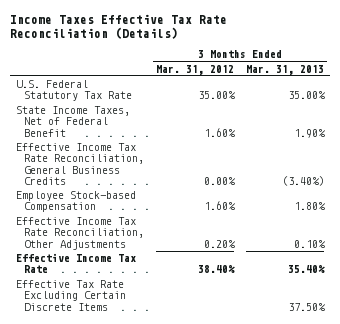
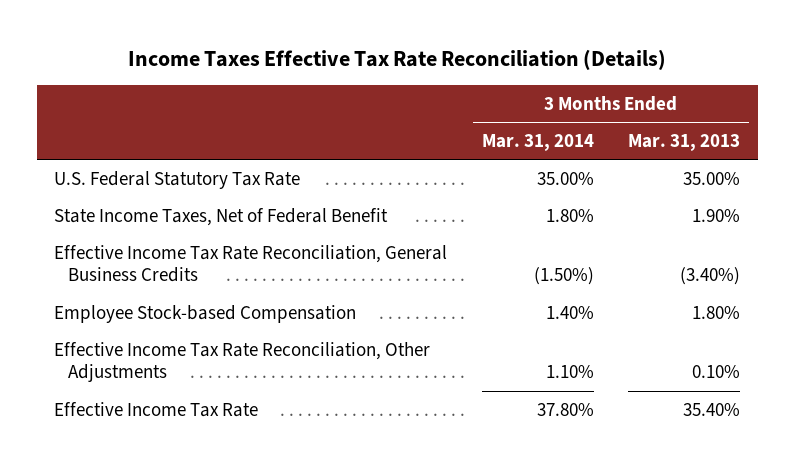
[155,64,234,75] Mar. 31, 2012 -> none
none -> [481,133,594,151] Mar. 31, 2014
[16,280,126,311] Effective Tax Rate Excluding Certain Discrete Items -> none

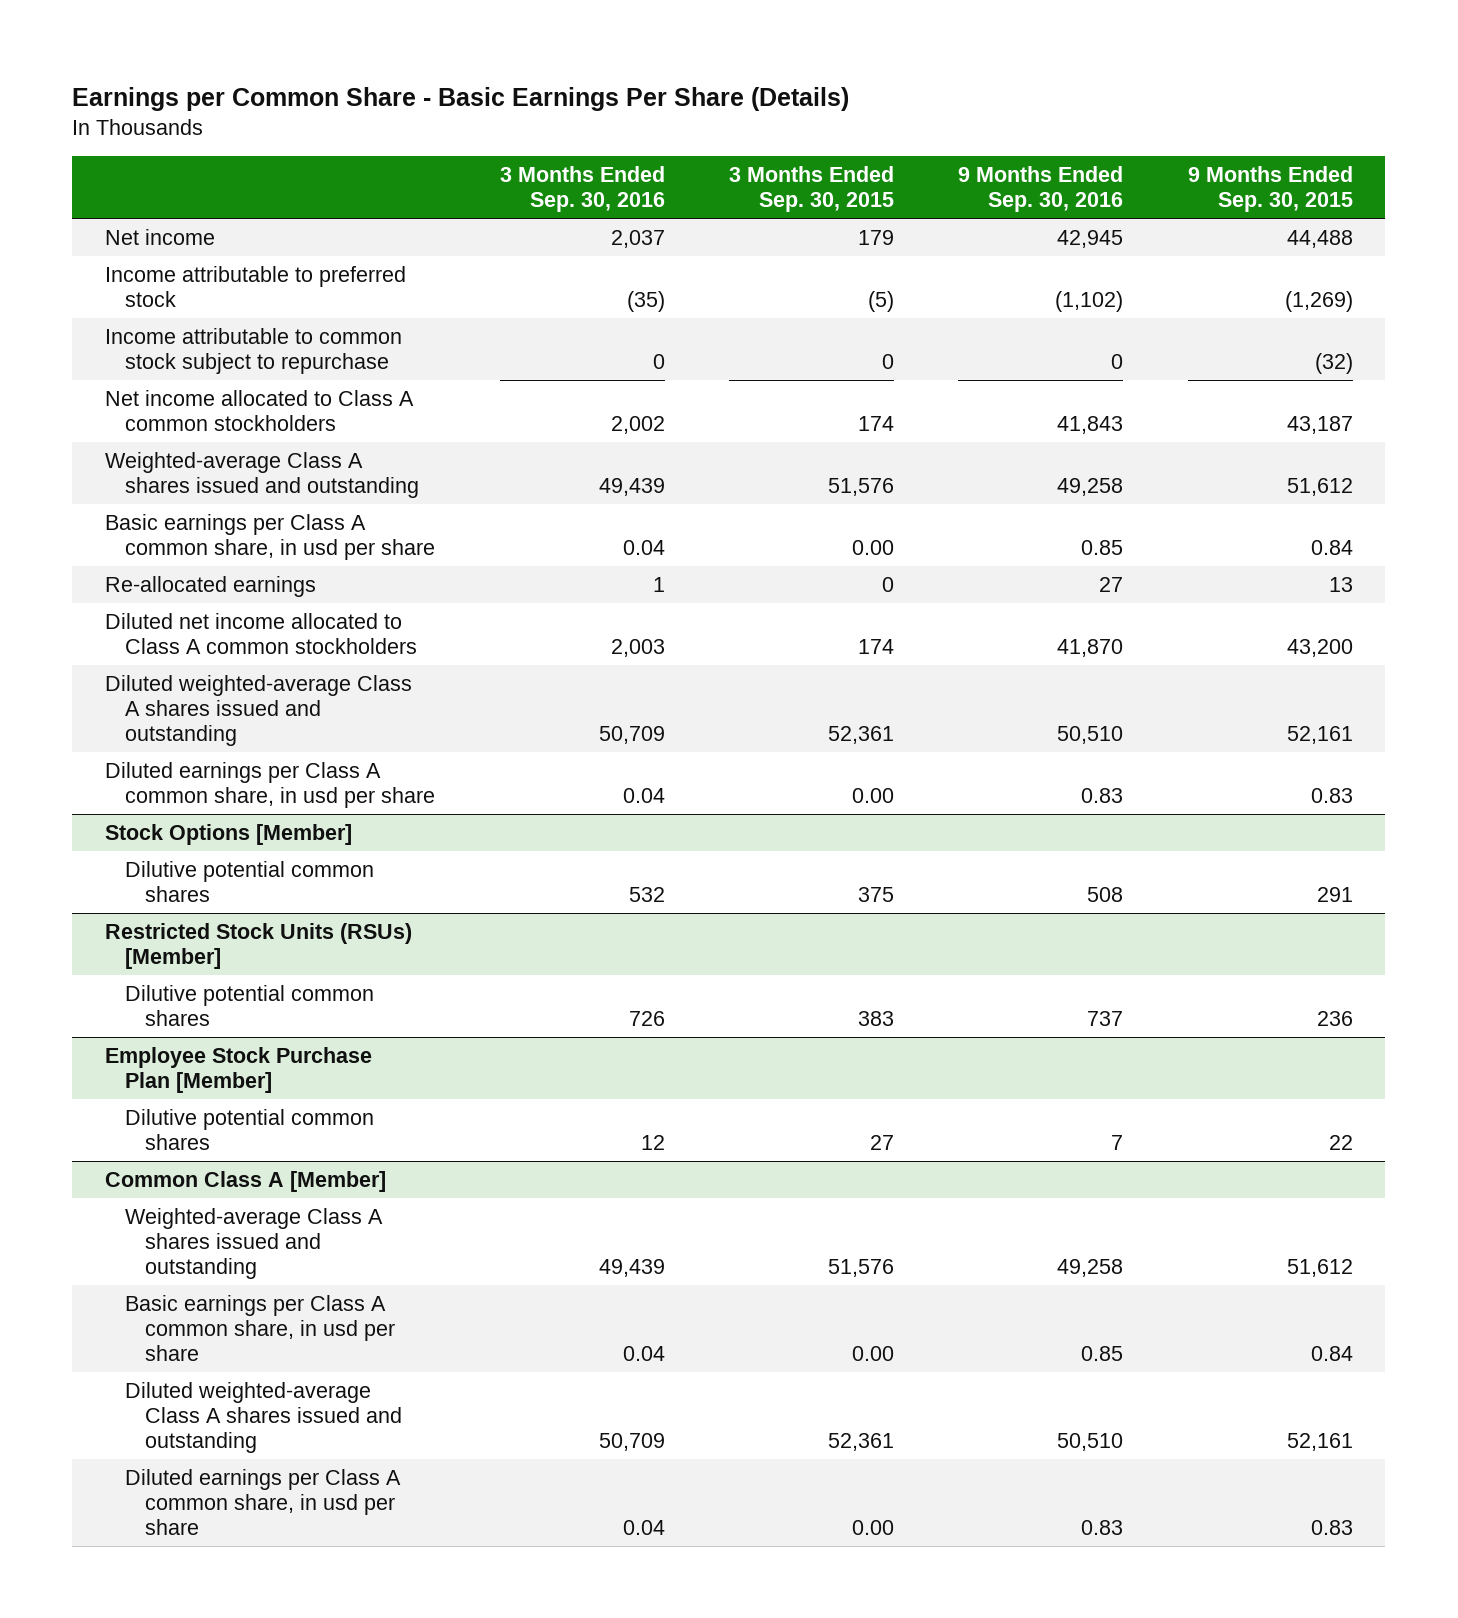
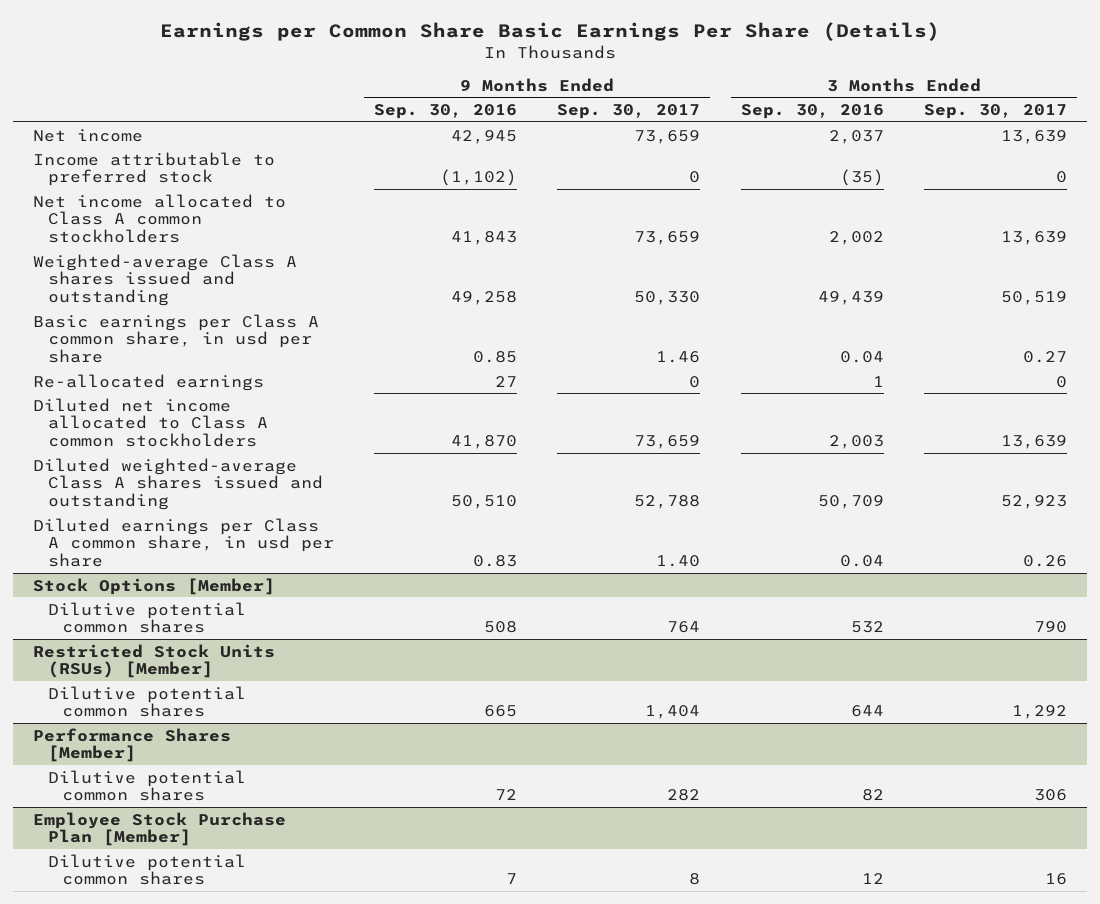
[72,86,850,111] Earnings per Common Share - Basic Earnings Per Share (Details) -> [160,21,941,41] Earnings per Common Share Basic Earnings Per Share (Details)
[729,166,895,213] 3 Months Ended Sep. 30, 2015 -> none
[1187,166,1353,213] 9 Months Ended Sep. 30, 2015 -> none
none -> [557,104,701,120] Sep. 30, 2017
none -> [924,104,1068,120] Sep. 30, 2017
[104,327,402,374] Income attributable to common stock subject to repurchase -> none
[628,1010,665,1026] 726 -> [850,705,884,718] 644
[1087,1010,1124,1026] 737 -> [484,705,518,718] 665
none -> [32,727,231,763] Performance Shares [Member]
none -> [47,769,246,802] Dilutive potential common shares
[104,1170,386,1192] Common Class A [Member] -> none
[125,1207,384,1279] Weighted-average Class A shares issued and outstanding -> none
[125,1294,396,1361] Basic earnings per Class A common share, in usd per share -> none
[125,1381,403,1453] Diluted weighted-average Class A shares issued and outstanding -> none
[125,1468,402,1535] Diluted earnings per Class A common share, in usd per share -> none

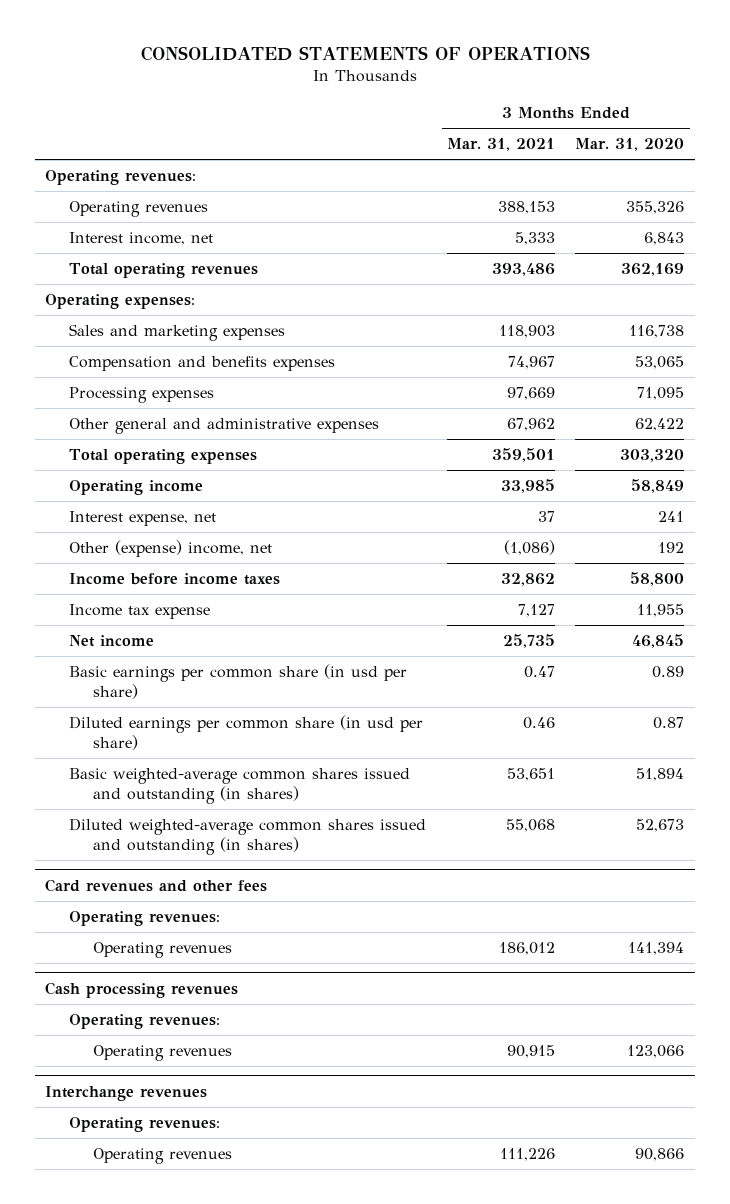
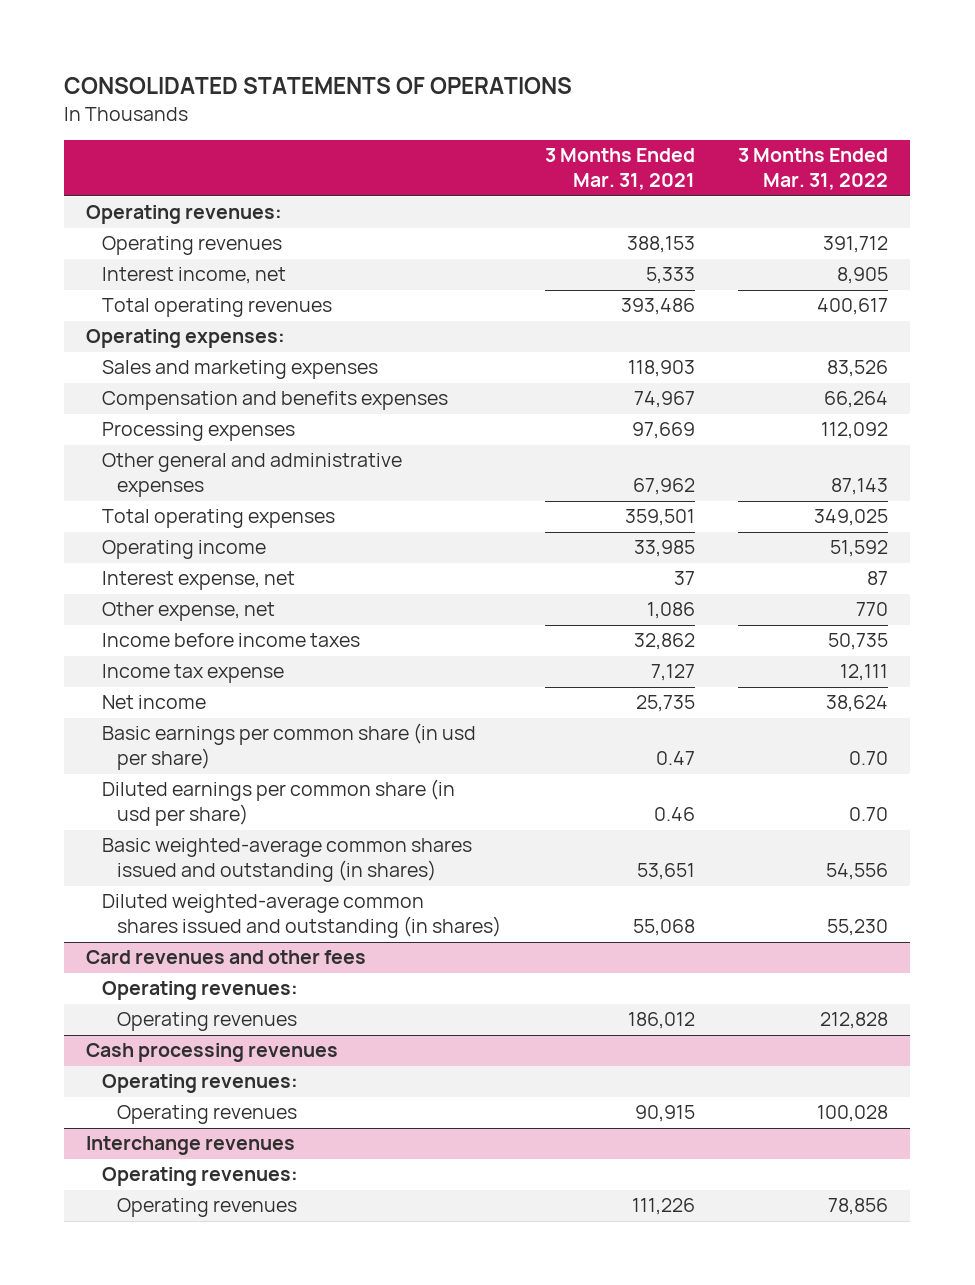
[575,138,685,152] Mar. 31, 2020 -> none
none -> [738,148,889,191] 3 Months Ended Mar. 31, 2022
[69,540,273,558] Other (expense) income, net -> [101,602,275,622] Other expense, net
[503,540,555,556] (1,086) -> [646,602,695,620] 1,086

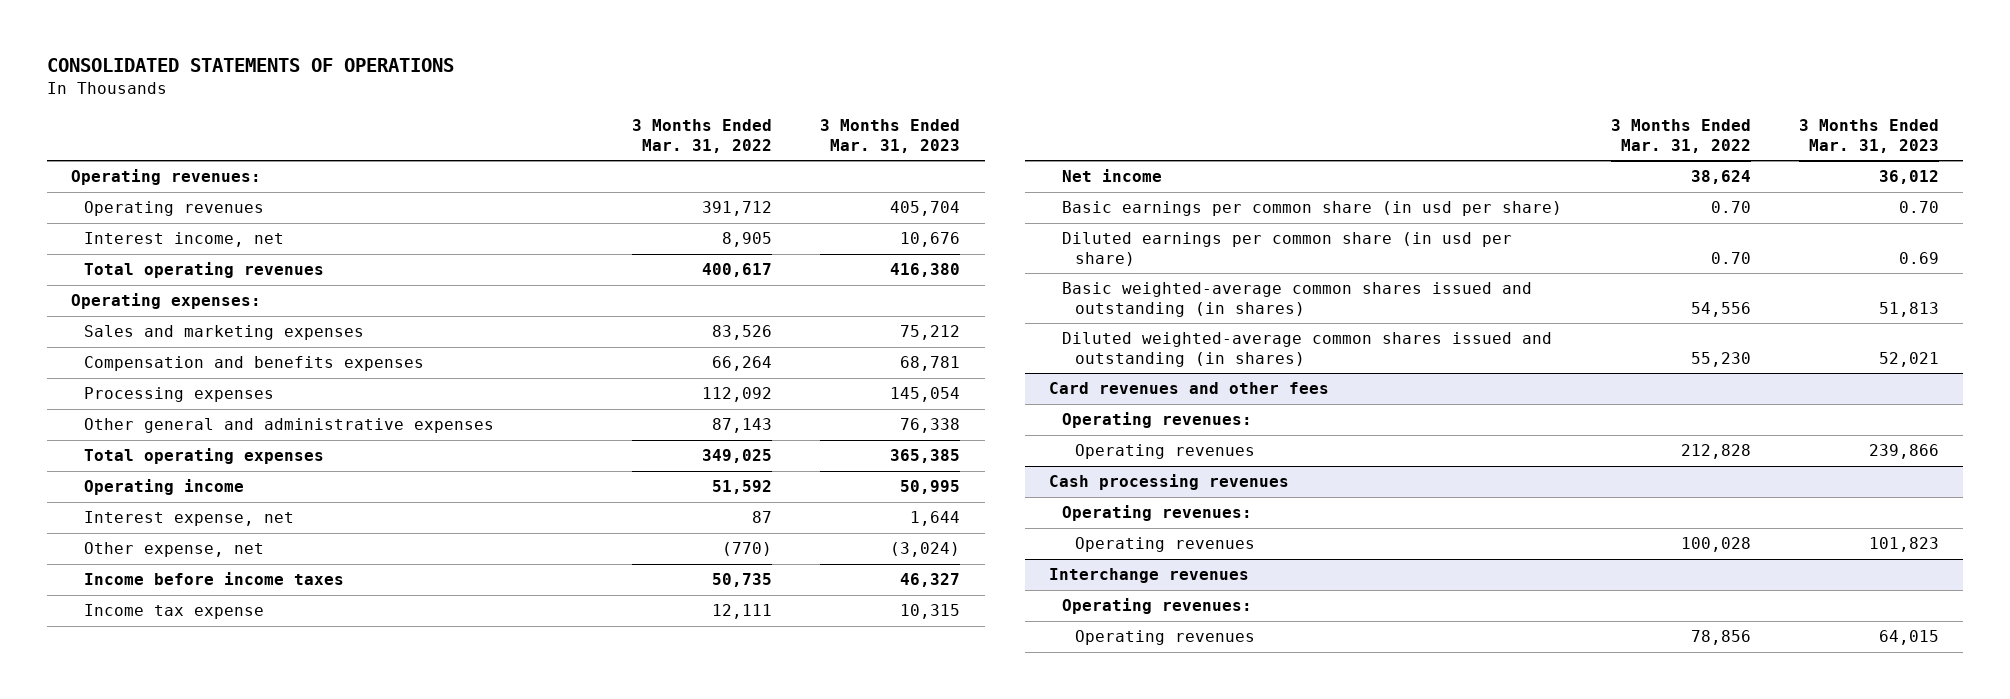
[544,148,695,191] 3 Months Ended Mar. 31, 2021 -> none
none -> [820,119,961,153] 3 Months Ended Mar. 31, 2023
[856,602,889,617] 770 -> [721,542,772,557] (770)

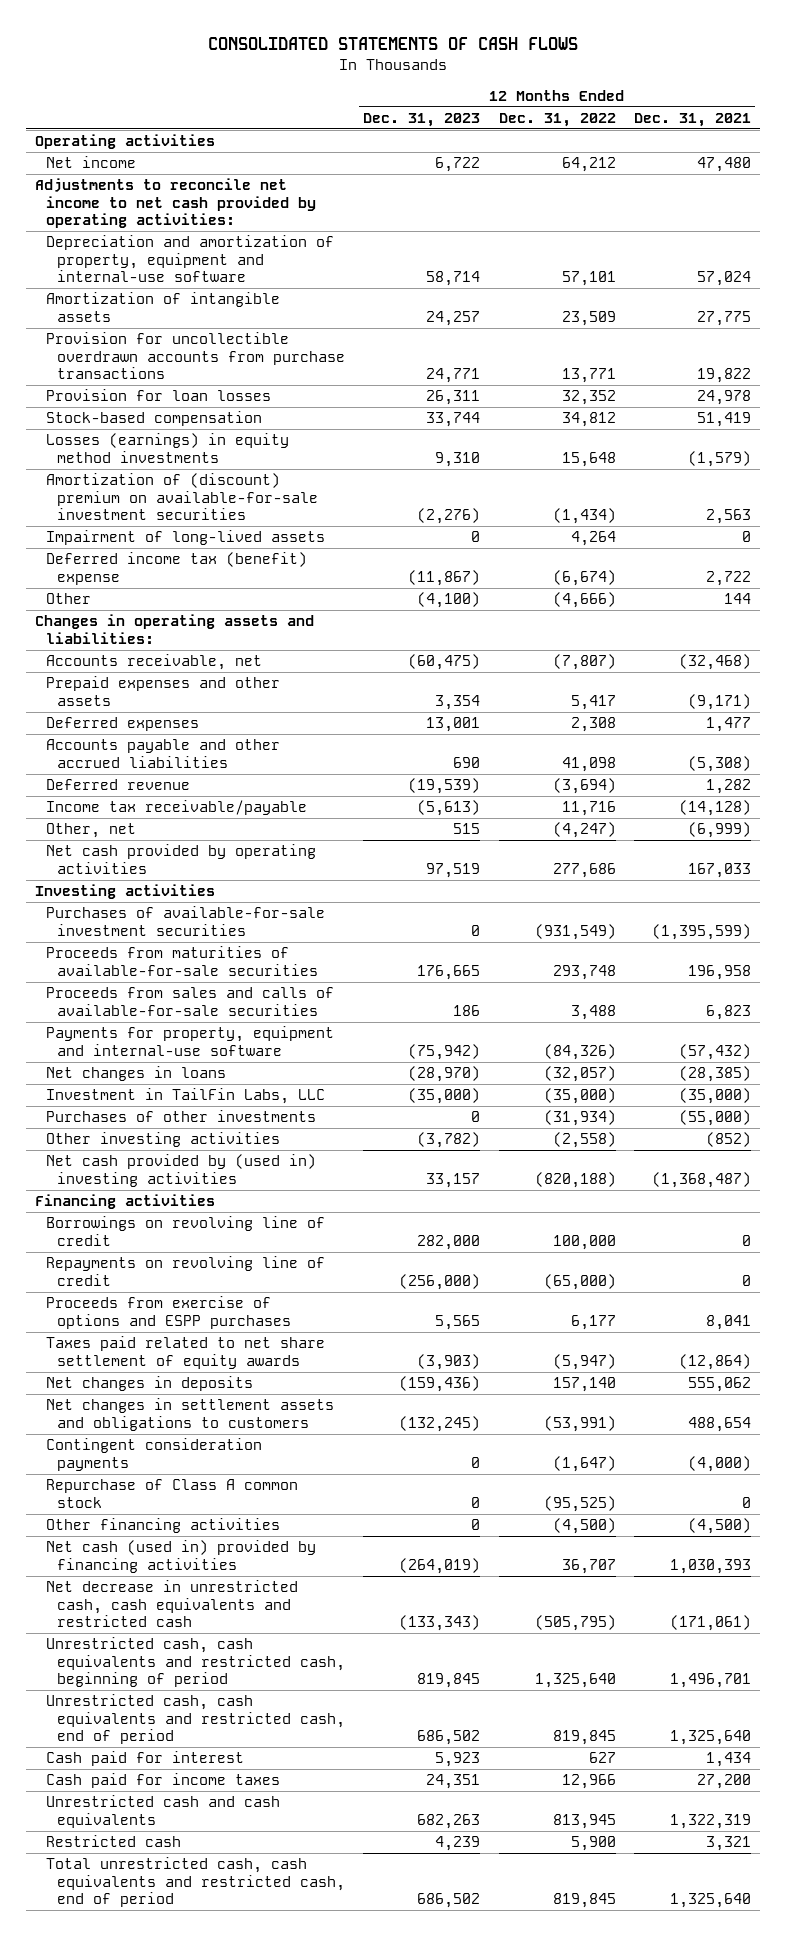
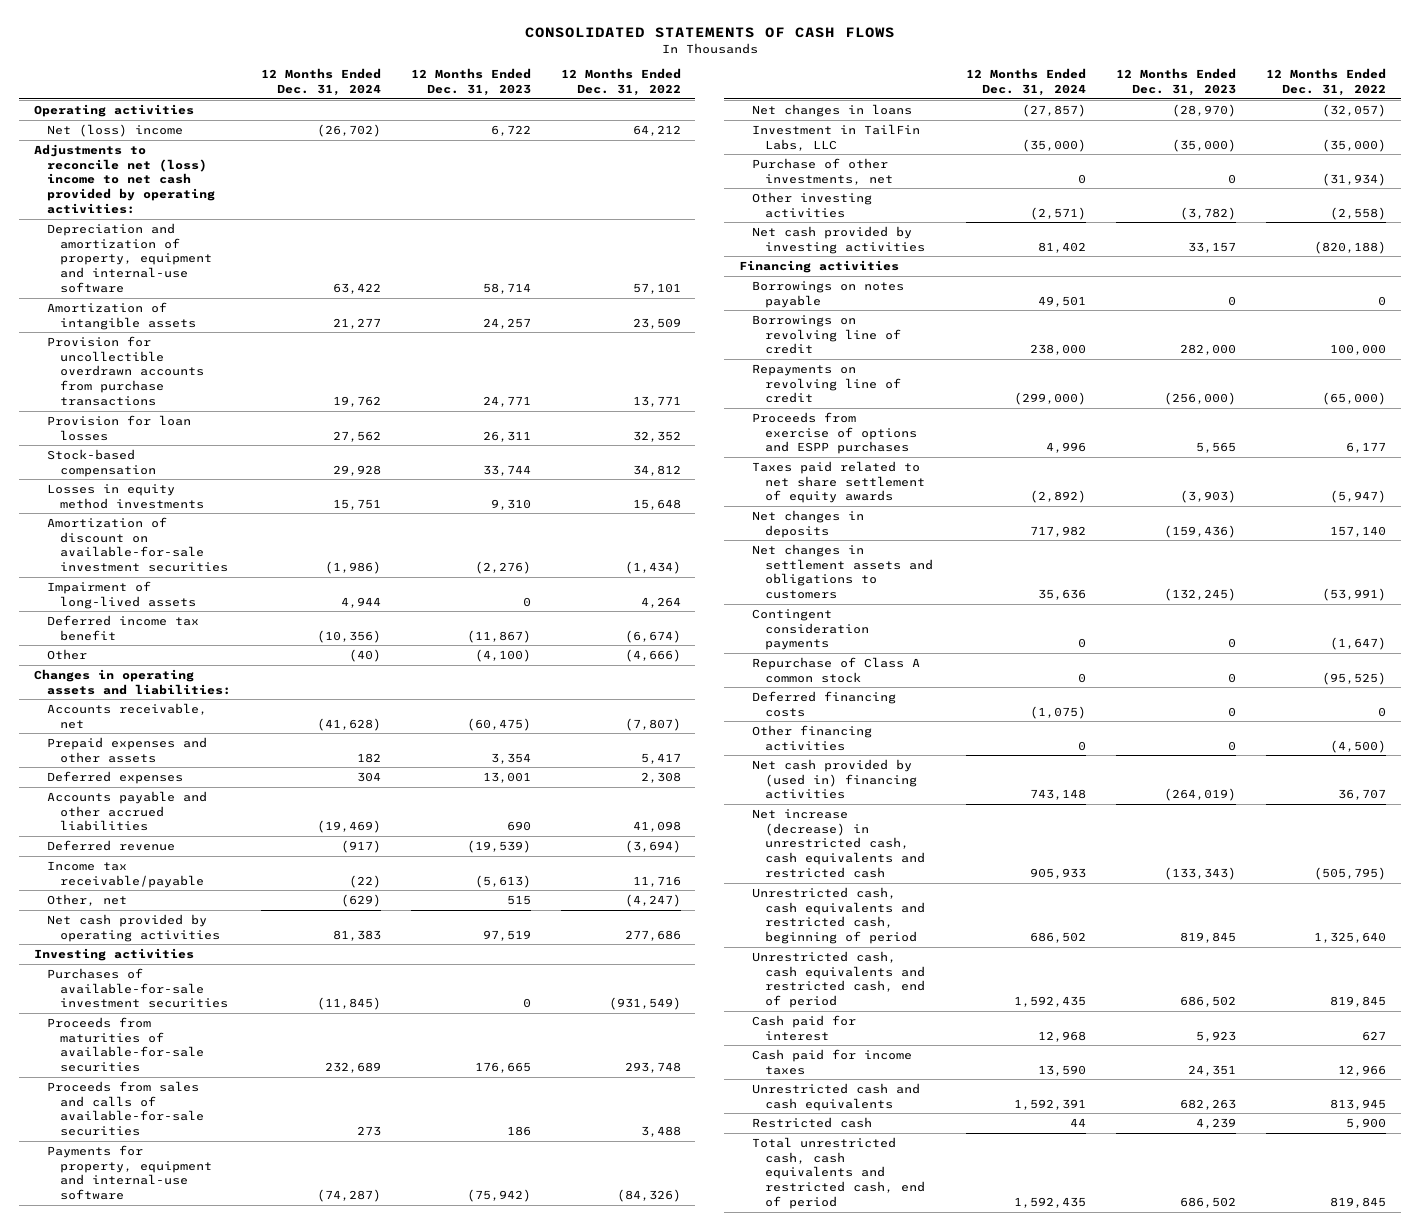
[633,113,751,128] Dec. 31, 2021 -> none
none -> [260,68,381,96] 12 Months Ended Dec. 31, 2024
[46,156,137,169] Net income -> [46,123,183,137] Net (loss) income
[35,178,317,229] Adjustments to reconcile net income to net cash provided by operating activities: -> [34,143,215,214] Adjustments to reconcile net (loss) income to net cash provided by operating activities:
[46,433,290,463] Losses (earnings) in equity method investments -> [46,483,204,509] Losses in equity method investments
[46,473,319,521] Amortization of (discount) premium on available-for-sale investment securities -> [46,516,228,573] Amortization of discount on available-for-sale investment securities
[46,552,308,585] Deferred income tax (benefit) expense -> [46,614,199,641] Deferred income tax benefit
[46,1110,317,1123] Purchases of other investments -> [752,157,893,185] Purchase of other investments, net
[46,1154,317,1187] Net cash provided by (used in) investing activities -> [752,225,925,254] Net cash provided by investing activities
none -> [752,280,905,308] Borrowings on notes payable
none -> [752,690,897,717] Deferred financing costs
[46,1540,317,1573] Net cash (used in) provided by financing activities -> [752,758,917,800] Net cash provided by (used in) financing activities
[46,1580,299,1628] Net decrease in unrestricted cash, cash equivalents and restricted cash -> [752,808,925,878] Net increase (decrease) in unrestricted cash, cash equivalents and restricted cash

